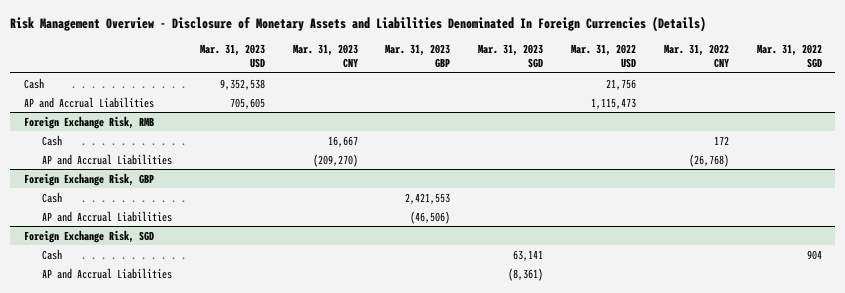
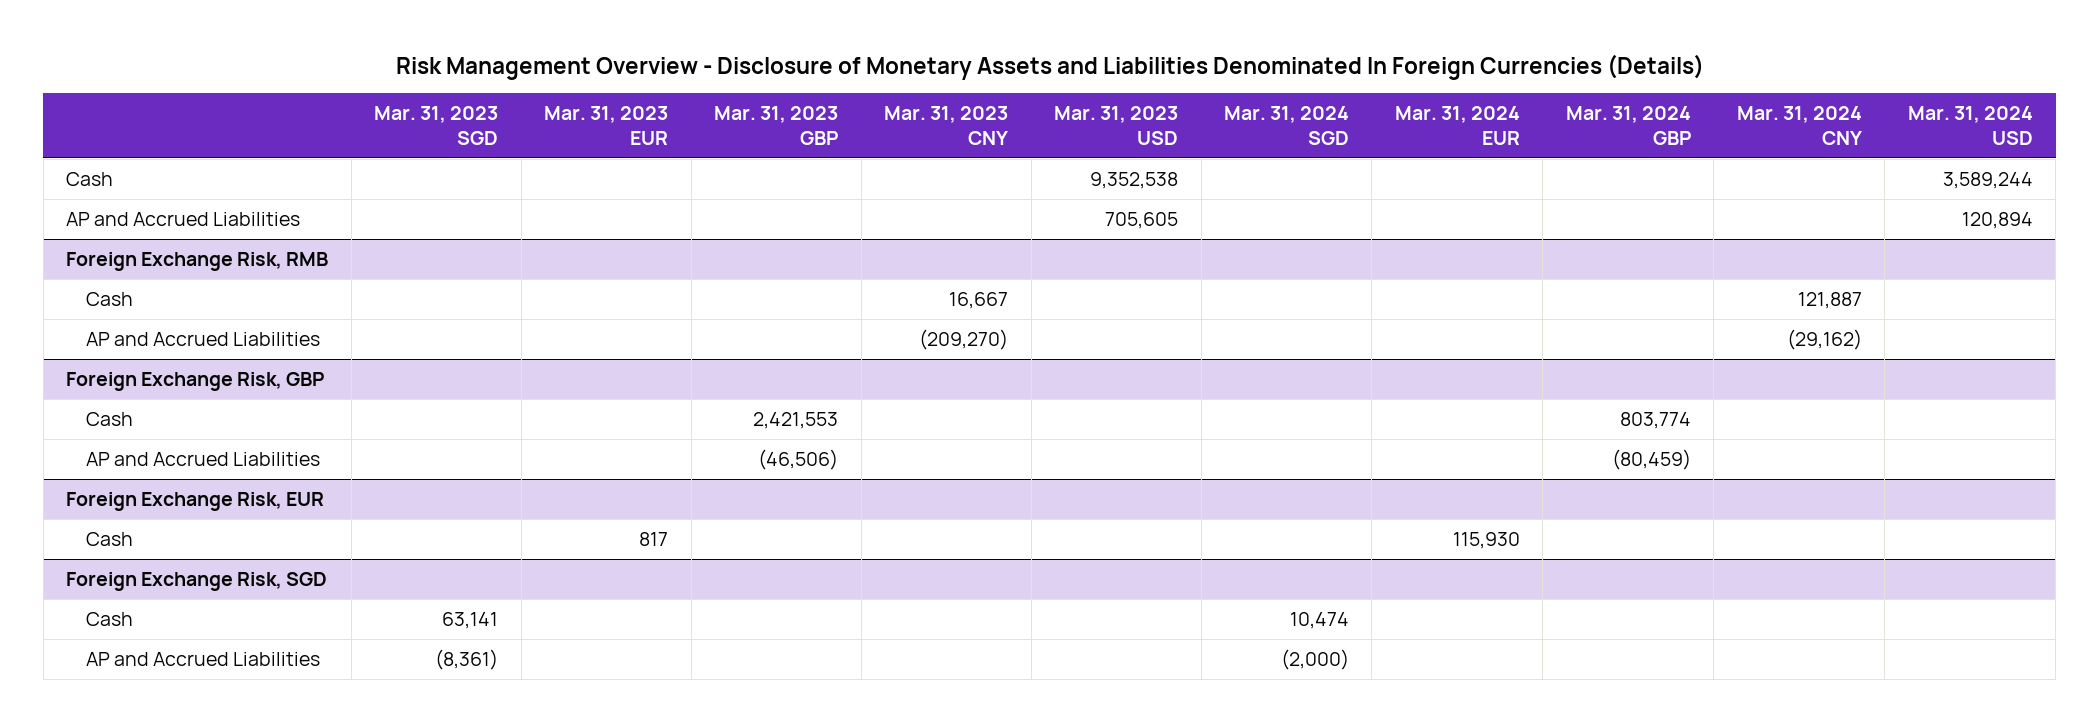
[570,44,636,69] Mar. 31, 2022 USD -> none
[663,44,729,69] Mar. 31, 2022 CNY -> none
[756,44,822,69] Mar. 31, 2022 SGD -> none
none -> [544,106,669,145] Mar. 31, 2023 EUR
none -> [1223,106,1349,145] Mar. 31, 2024 SGD
none -> [1394,106,1520,145] Mar. 31, 2024 EUR
none -> [1565,106,1691,145] Mar. 31, 2024 GBP
none -> [1736,106,1862,145] Mar. 31, 2024 CNY
none -> [1907,106,2033,145] Mar. 31, 2024 USD
[23,96,154,108] AP and Accrual Liabilities -> [66,212,301,227] AP and Accrued Liabilities
[42,153,173,165] AP and Accrual Liabilities -> [85,332,320,347] AP and Accrued Liabilities
[42,210,173,222] AP and Accrual Liabilities -> [85,452,320,467] AP and Accrued Liabilities
none -> [66,492,325,512] Foreign Exchange Risk, EUR
none -> [85,532,133,547] Cash
[42,267,173,279] AP and Accrual Liabilities -> [85,652,320,667] AP and Accrued Liabilities

